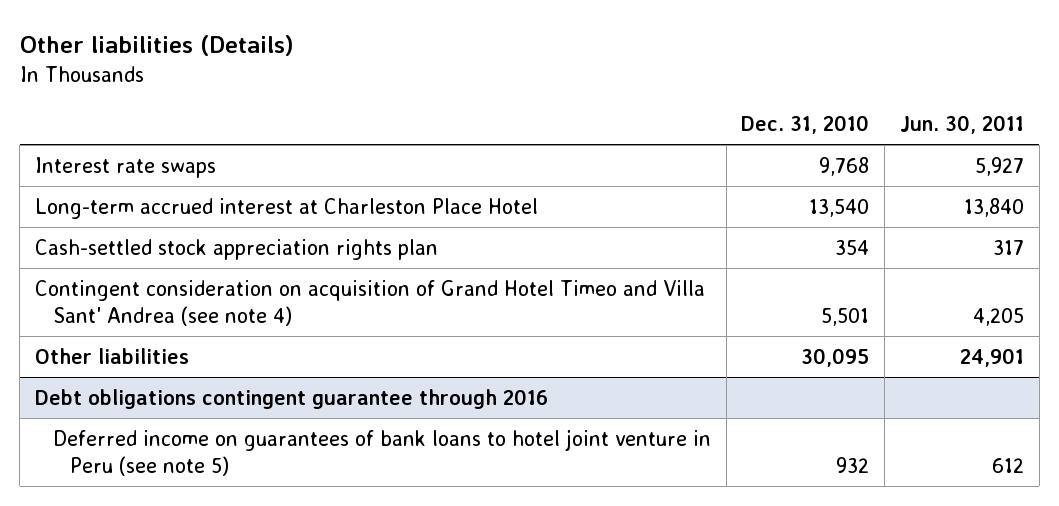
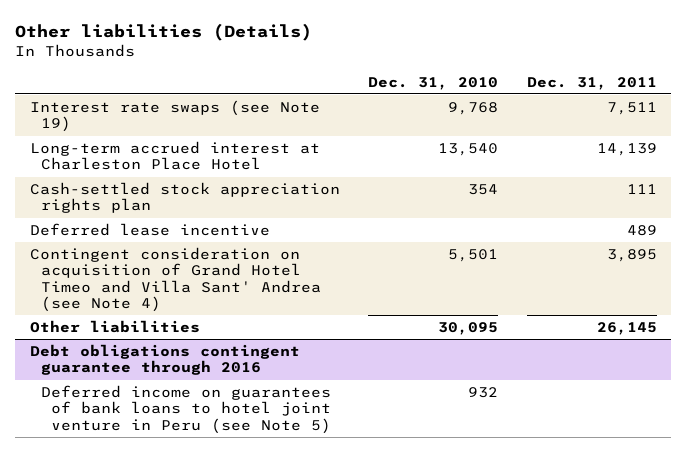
[899,115,1024,135] Jun. 30, 2011 -> none
none -> [527,76,658,90] Dec. 31, 2011
[35,156,217,178] Interest rate swaps -> [29,99,320,133] Interest rate swaps (see Note 19)
none -> [29,222,270,236] Deferred lease incentive
[35,279,706,327] Contingent consideration on acquisition of Grand Hotel Timeo and Villa Sant' Andrea (see note 4) -> [29,246,321,313] Contingent consideration on acquisition of Grand Hotel Timeo and Villa Sant' Andrea (see Note 4)
[52,428,711,477] Deferred income on guarantees of bank loans to hotel joint venture in Peru (see note 5) -> [40,384,332,434] Deferred income on guarantees of bank loans to hotel joint venture in Peru (see Note 5)

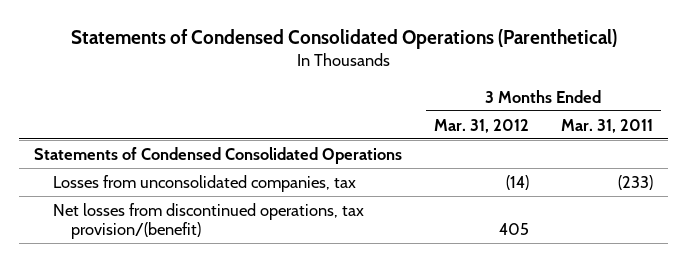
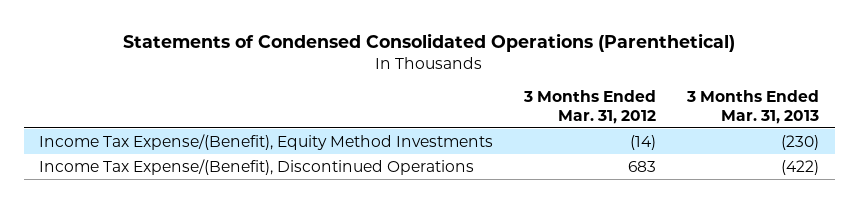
[560,118,653,133] Mar. 31, 2011 -> none
none -> [686,89,820,124] 3 Months Ended Mar. 31, 2013
[34,146,403,164] Statements of Condensed Consolidated Operations -> none
[52,174,356,192] Losses from unconsolidated companies, tax -> [39,133,494,150] Income Tax Expense/(Benefit), Equity Method Investments
[52,202,364,239] Net losses from discontinued operations, tax provision/(benefit) -> [39,158,475,175] Income Tax Expense/(Benefit), Discontinued Operations
[499,222,530,235] 405 -> [628,160,657,172] 683

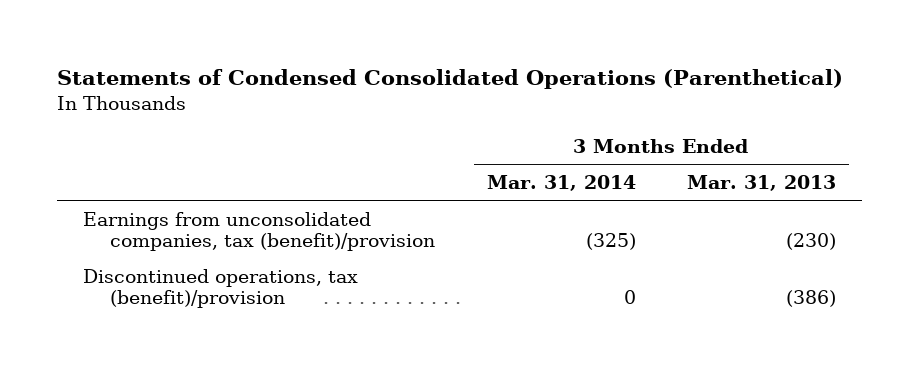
[523,89,657,124] 3 Months Ended Mar. 31, 2012 -> none
none -> [486,175,636,192] Mar. 31, 2014
[39,133,494,150] Income Tax Expense/(Benefit), Equity Method Investments -> [82,211,436,252] Earnings from unconsolidated companies, tax (benefit)/provision
[39,158,475,175] Income Tax Expense/(Benefit), Discontinued Operations -> [82,268,358,309] Discontinued operations, tax (benefit)/provision
[781,159,820,175] (422) -> [785,290,836,308] (386)

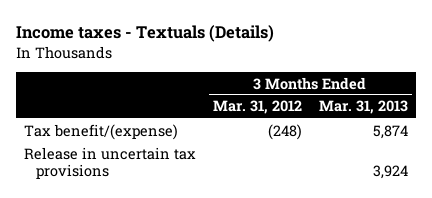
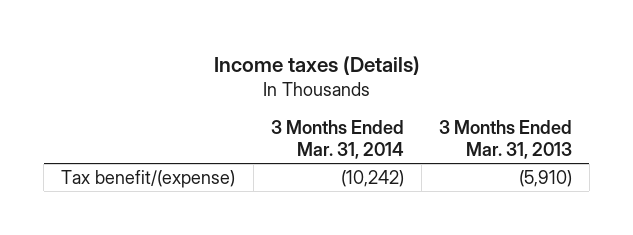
[15,25,274,43] Income taxes - Textuals (Details) -> [213,55,420,75] Income taxes (Details)
[213,100,303,115] Mar. 31, 2012 -> none
none -> [270,120,404,159] 3 Months Ended Mar. 31, 2014
[24,146,197,179] Release in uncertain tax provisions -> none
[372,124,408,139] 5,874 -> [518,170,572,188] (5,910)

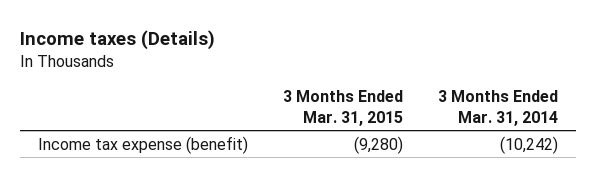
[438,120,572,159] 3 Months Ended Mar. 31, 2013 -> none
none -> [283,90,404,127] 3 Months Ended Mar. 31, 2015
[61,170,236,189] Tax benefit/(expense) -> [37,135,248,154] Income tax expense (benefit)

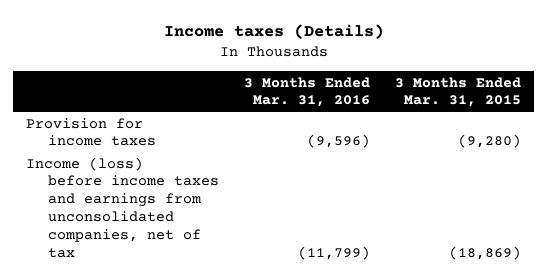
[438,90,559,127] 3 Months Ended Mar. 31, 2014 -> none
none -> [244,76,371,108] 3 Months Ended Mar. 31, 2016
[37,135,248,154] Income tax expense (benefit) -> [25,117,157,147] Provision for income taxes
none -> [25,156,220,258] Income (loss) before income taxes and earnings from unconsolidated companies, net of tax

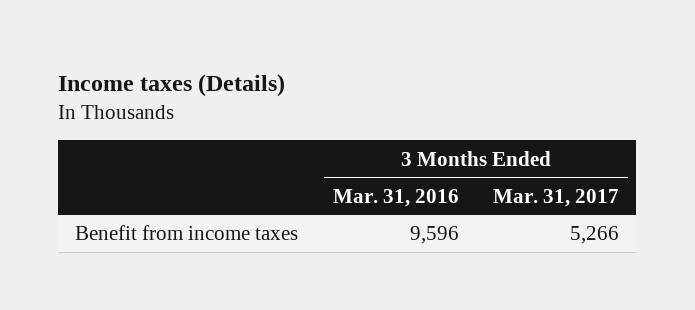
[395,76,522,108] 3 Months Ended Mar. 31, 2015 -> none
none -> [493,188,620,207] Mar. 31, 2017
[25,156,220,258] Income (loss) before income taxes and earnings from unconsolidated companies, net of tax -> none
[25,117,157,147] Provision for income taxes -> [75,225,299,241] Benefit from income taxes
[307,134,371,149] (9,596) -> [409,226,459,245] 9,596

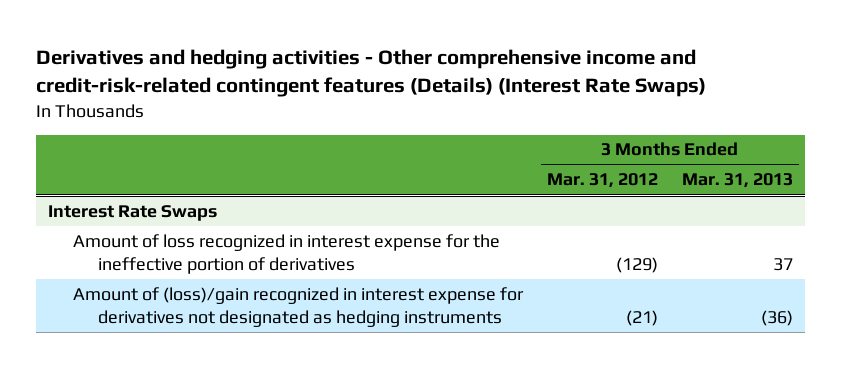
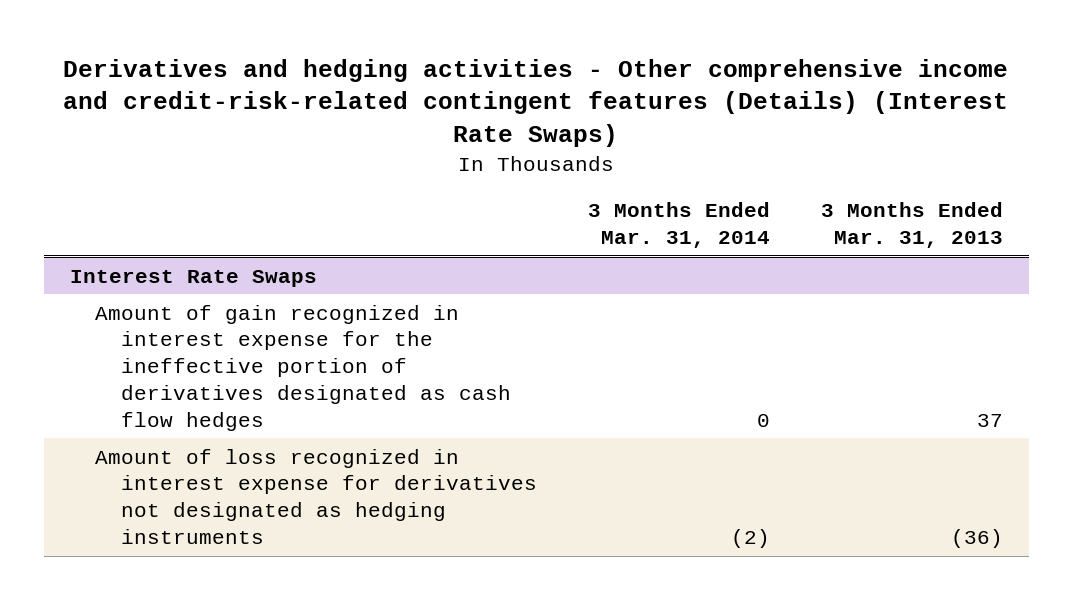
[547,173,659,189] Mar. 31, 2012 -> none
none -> [587,202,770,249] 3 Months Ended Mar. 31, 2014
[73,233,501,275] Amount of loss recognized in interest expense for the ineffective portion of derivatives -> [95,304,511,431] Amount of gain recognized in interest expense for the ineffective portion of derivatives designated as cash flow hedges
[73,286,525,328] Amount of (loss)/gain recognized in interest expense for derivatives not designated as hedging instruments -> [95,448,537,545] Amount of loss recognized in interest expense for derivatives not designated as hedging instruments

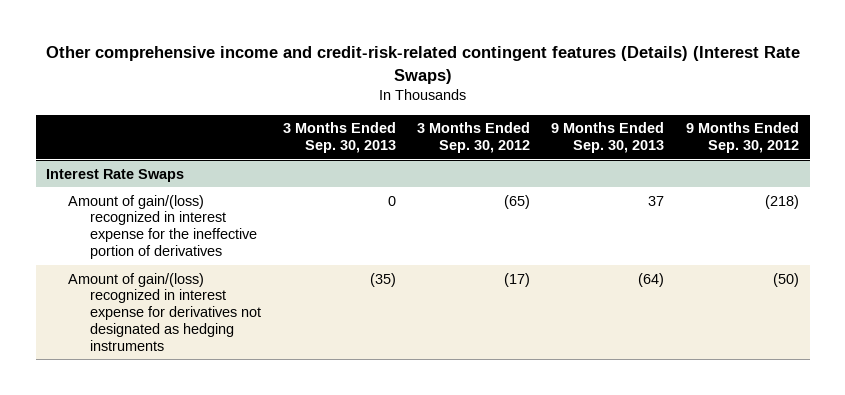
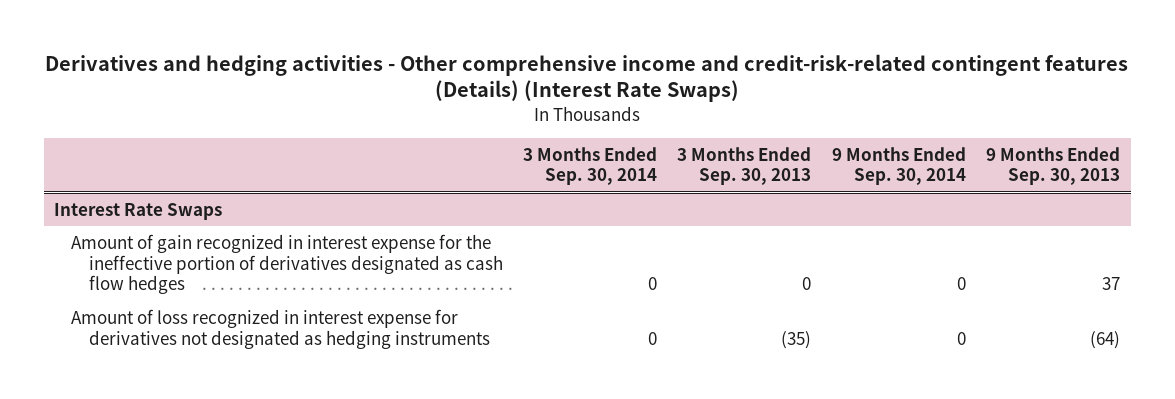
[45,46,800,84] Other comprehensive income and credit-risk-related contingent features (Details) (Interest Rate Swaps) -> [45,53,1129,103] Derivatives and hedging activities - Other comprehensive income and credit-risk-related contingent features (Details) (Interest Rate Swaps)
[417,122,531,154] 3 Months Ended Sep. 30, 2012 -> none
[685,122,799,154] 9 Months Ended Sep. 30, 2012 -> none
none -> [522,146,657,186] 3 Months Ended Sep. 30, 2014
none -> [831,146,966,186] 9 Months Ended Sep. 30, 2014
[68,194,258,260] Amount of gain/(loss) recognized in interest expense for the ineffective portion of derivatives -> [71,233,503,295] Amount of gain recognized in interest expense for the ineffective portion of derivatives designated as cash flow hedges
[68,272,262,351] Amount of gain/(loss) recognized in interest expense for derivatives not designated as hedging instruments -> [71,308,490,349] Amount of loss recognized in interest expense for derivatives not designated as hedging instruments

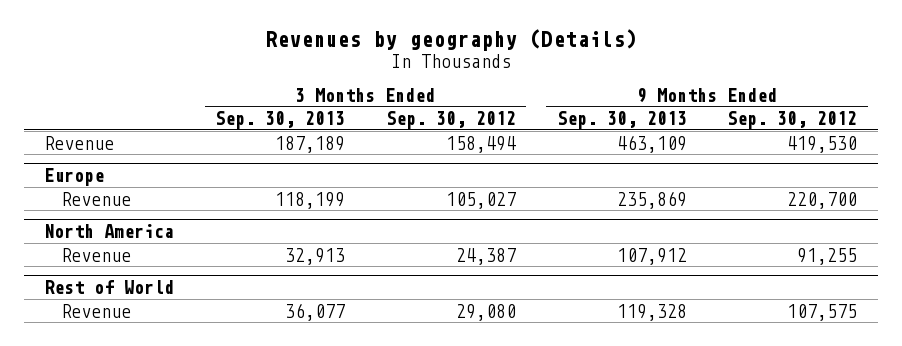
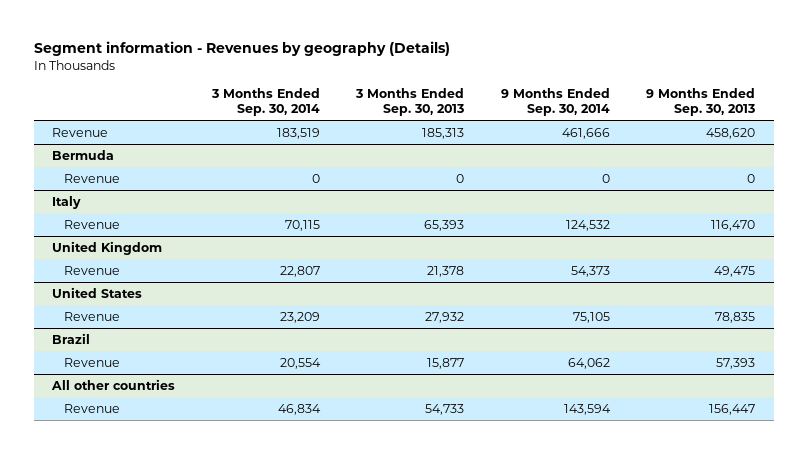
[264,29,637,52] Revenues by geography (Details) -> [33,40,450,56] Segment information - Revenues by geography (Details)
[385,111,516,130] Sep. 30, 2012 -> none
[727,111,858,130] Sep. 30, 2012 -> none
none -> [210,87,320,117] 3 Months Ended Sep. 30, 2014
none -> [500,87,610,117] 9 Months Ended Sep. 30, 2014
[44,168,105,187] Europe -> none
[44,224,175,239] North America -> none
[44,280,175,295] Rest of World -> none
[275,135,346,153] 187,189 -> [422,127,465,139] 185,313
[616,134,687,153] 463,109 -> [706,127,756,139] 458,620
none -> [52,149,115,160] Bermuda
[275,191,346,209] 118,199 -> [456,173,465,183] 0
[616,190,687,209] 235,869 -> [747,173,756,183] 0
none -> [52,195,82,209] Italy
[285,247,346,265] 32,913 -> [424,219,465,231] 65,393
[616,247,687,265] 107,912 -> [711,219,756,231] 116,470
none -> [52,240,163,255] United Kingdom
[285,302,346,321] 36,077 -> [427,265,465,277] 21,378
[616,303,687,321] 119,328 -> [714,265,756,277] 49,475
none -> [52,286,143,298] United States
none -> [63,311,120,321] Revenue
none -> [52,332,91,344] Brazil
none -> [63,357,120,367] Revenue
none -> [51,378,176,390] All other countries
none -> [63,403,120,413] Revenue

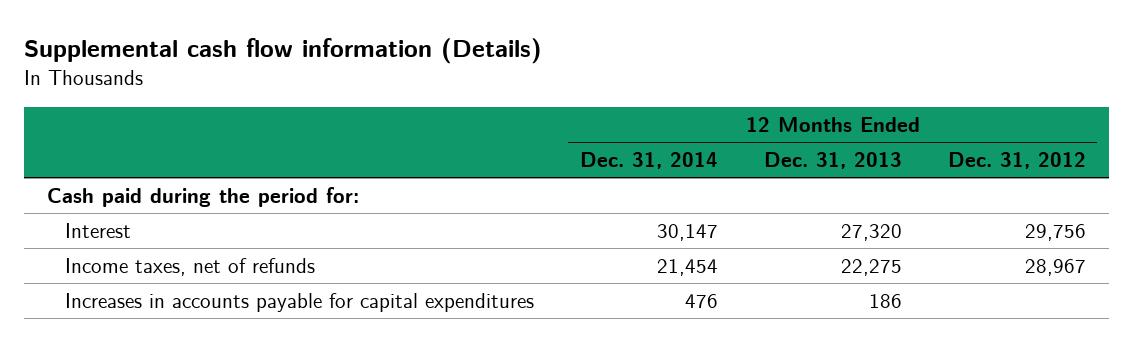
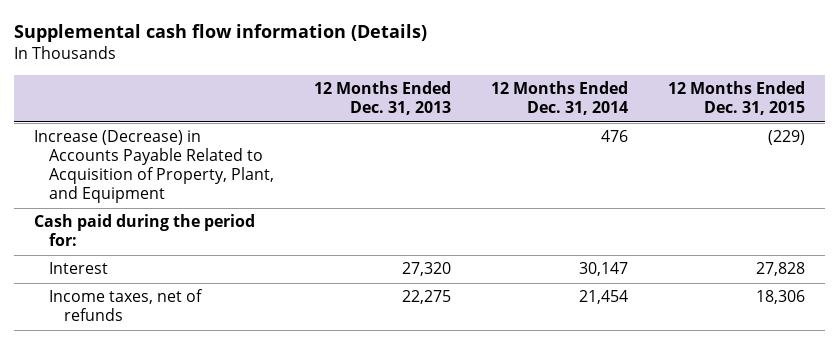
[947,152,1086,170] Dec. 31, 2012 -> none
none -> [668,81,806,116] 12 Months Ended Dec. 31, 2015
none -> [33,130,274,204] Increase (Decrease) in Accounts Payable Related to Acquisition of Property, Plant, and Equipment
[64,293,534,313] Increases in accounts payable for capital expenditures -> none

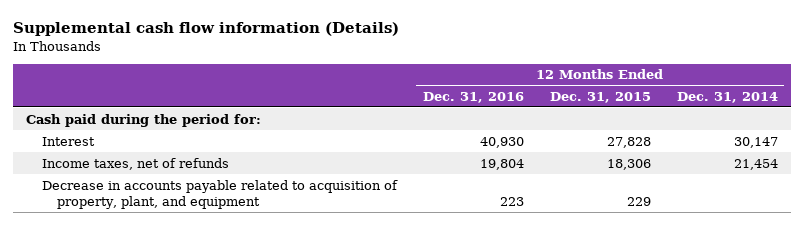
[313,81,451,116] 12 Months Ended Dec. 31, 2013 -> none
none -> [422,91,524,103] Dec. 31, 2016
[33,130,274,204] Increase (Decrease) in Accounts Payable Related to Acquisition of Property, Plant, and Equipment -> none
none -> [41,179,398,210] Decrease in accounts payable related to acquisition of property, plant, and equipment

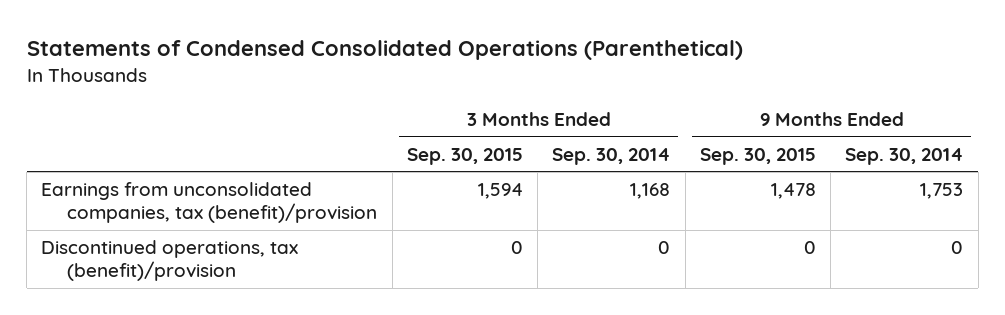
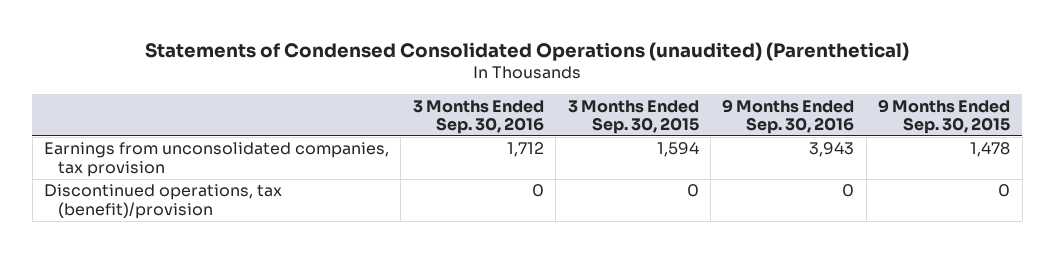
[26,40,743,61] Statements of Condensed Consolidated Operations (Parenthetical) -> [145,41,910,61] Statements of Condensed Consolidated Operations (unaudited) (Parenthetical)
[552,147,671,165] Sep. 30, 2014 -> none
[845,147,964,165] Sep. 30, 2014 -> none
none -> [412,99,544,135] 3 Months Ended Sep. 30, 2016
none -> [722,98,855,135] 9 Months Ended Sep. 30, 2016
[41,182,378,223] Earnings from unconsolidated companies, tax (benefit)/provision -> [43,142,389,177] Earnings from unconsolidated companies, tax provision

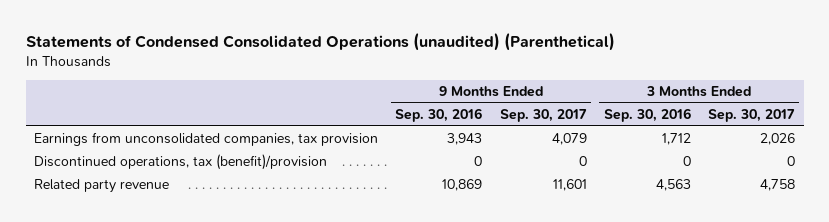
[567,99,699,135] 3 Months Ended Sep. 30, 2015 -> none
[878,98,1011,135] 9 Months Ended Sep. 30, 2015 -> none
none -> [499,109,587,123] Sep. 30, 2017
none -> [708,109,796,123] Sep. 30, 2017
none -> [34,179,170,194] Related party revenue

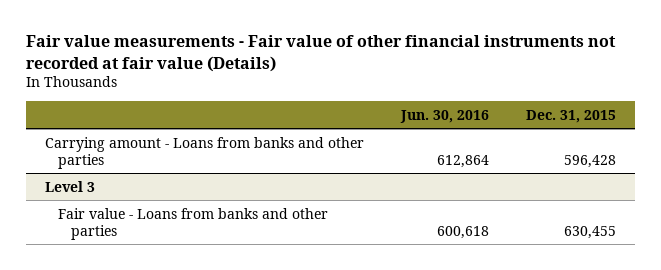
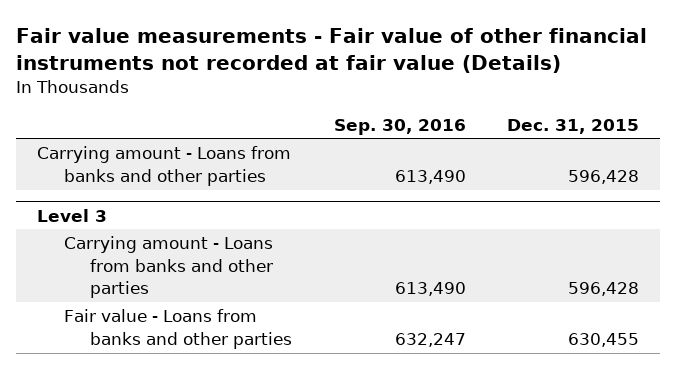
[399,109,489,123] Jun. 30, 2016 -> none
none -> [333,118,466,135] Sep. 30, 2016
none -> [63,236,274,298] Carrying amount - Loans from banks and other parties

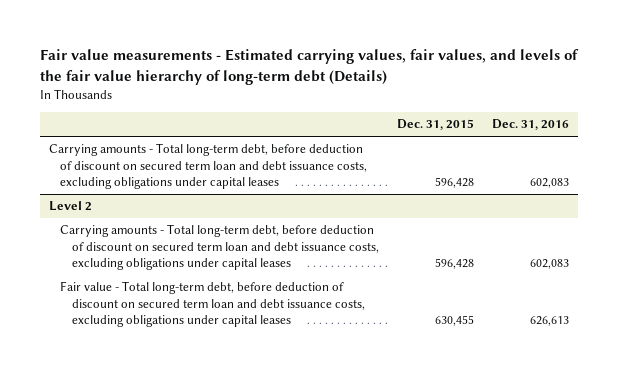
[16,27,648,73] Fair value measurements - Fair value of other financial instruments not recorded at fair value (Details) -> [39,49,579,85] Fair value measurements - Estimated carrying values, fair values, and levels of the fair value hierarchy of long-term debt (Details)
[333,118,466,135] Sep. 30, 2016 -> none
none -> [492,119,570,131] Dec. 31, 2016
[36,208,107,222] Level 3 -> none
[36,146,291,186] Carrying amount - Loans from banks and other parties -> [49,143,368,190] Carrying amounts - Total long-term debt, before deduction of discount on secured term loan and debt issuance costs, excluding obligations under capital leases
none -> [49,201,93,212] Level 2
[63,236,274,298] Carrying amount - Loans from banks and other parties -> [60,224,379,271] Carrying amounts - Total long-term debt, before deduction of discount on secured term loan and debt issuance costs, excluding obligations under capital leases
[63,309,293,349] Fair value - Loans from banks and other parties -> [60,281,365,328] Fair value - Total long-term debt, before deduction of discount on secured term loan and debt issuance costs, excluding obligations under capital leases

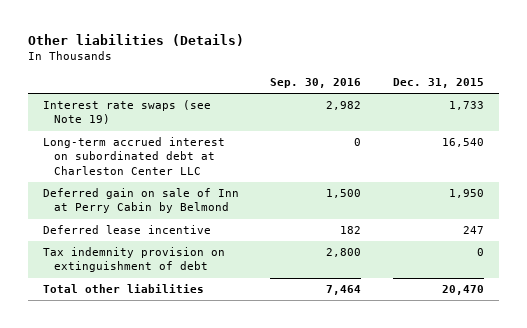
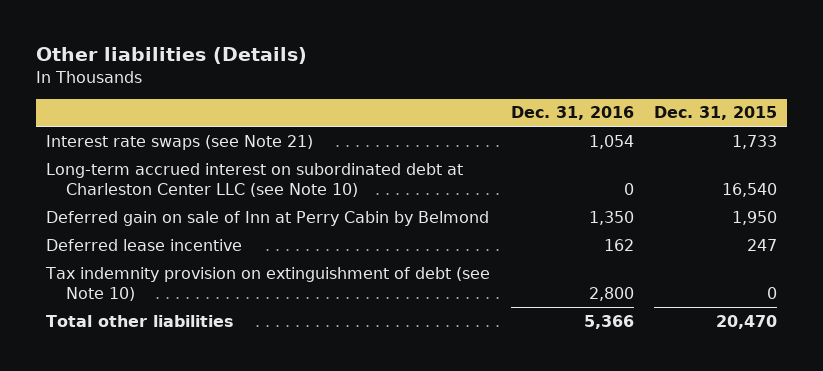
[270,78,362,89] Sep. 30, 2016 -> none
none -> [510,106,634,121] Dec. 31, 2016
[43,100,212,125] Interest rate swaps (see Note 19) -> [46,134,314,150] Interest rate swaps (see Note 21)
[43,137,226,175] Long-term accrued interest on subordinated debt at Charleston Center LLC -> [46,162,464,198] Long-term accrued interest on subordinated debt at Charleston Center LLC (see Note 10)
[43,247,226,273] Tax indemnity provision on extinguishment of debt -> [45,266,491,302] Tax indemnity provision on extinguishment of debt (see Note 10)

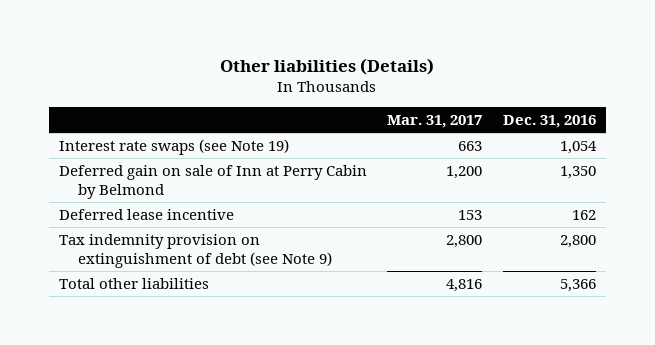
[653,106,777,121] Dec. 31, 2015 -> none
none -> [387,115,483,129] Mar. 31, 2017
[46,162,464,198] Long-term accrued interest on subordinated debt at Charleston Center LLC (see Note 10) -> none
[46,134,314,150] Interest rate swaps (see Note 21) -> [59,138,290,155] Interest rate swaps (see Note 19)
[45,266,491,302] Tax indemnity provision on extinguishment of debt (see Note 10) -> [59,233,333,268] Tax indemnity provision on extinguishment of debt (see Note 9)

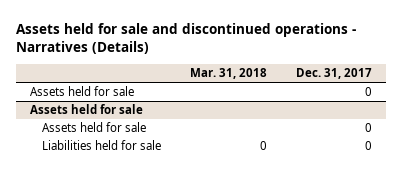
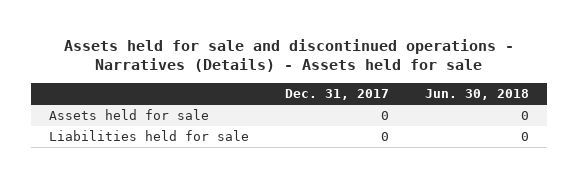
[15,23,356,55] Assets held for sale and discontinued operations - Narratives (Details) -> [63,38,514,73] Assets held for sale and discontinued operations - Narratives (Details) - Assets held for sale
[189,68,267,80] Mar. 31, 2018 -> none
none -> [424,89,529,101] Jun. 30, 2018
[30,104,144,115] Assets held for sale -> none
[41,122,146,133] Assets held for sale -> none

